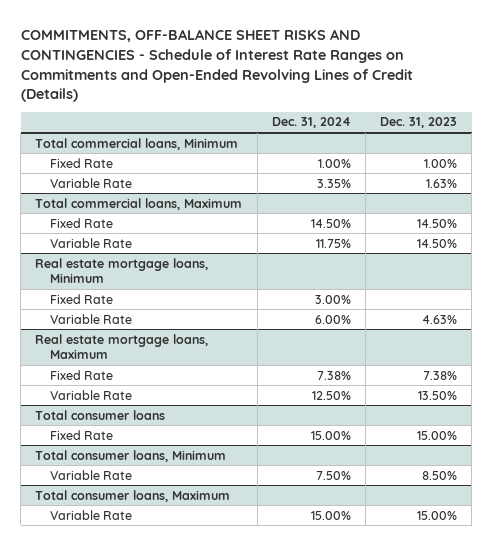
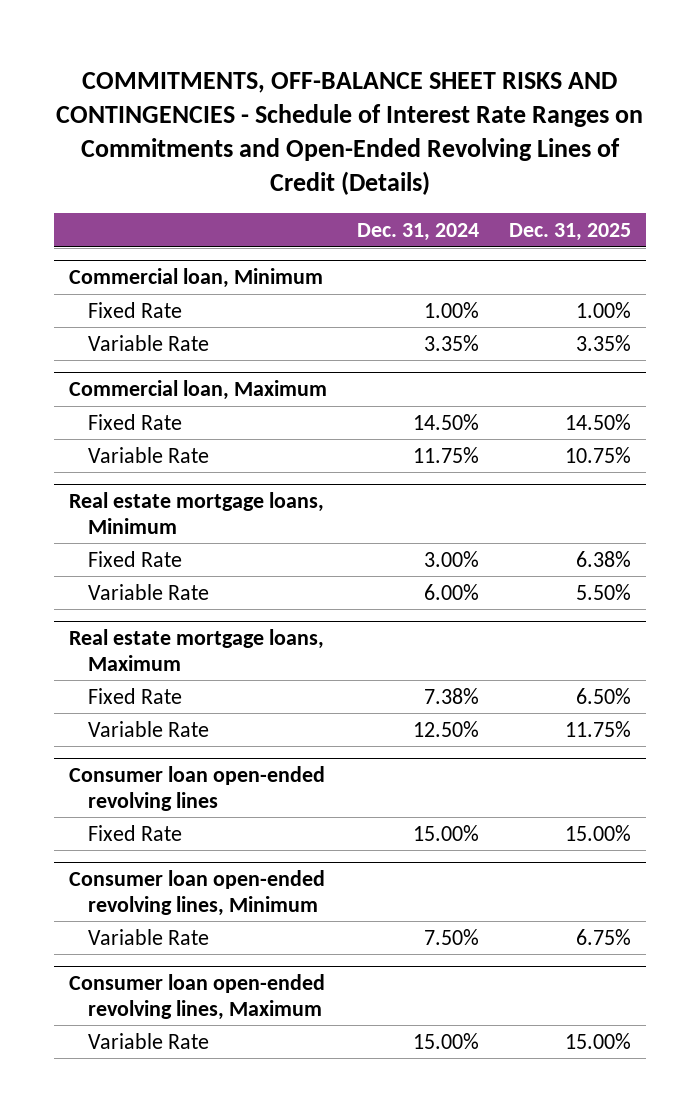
[379,117,457,129] Dec. 31, 2023 -> none
none -> [508,223,631,242] Dec. 31, 2025
[35,137,239,150] Total commercial loans, Minimum -> [69,268,324,289] Commercial loan, Minimum
[35,197,243,210] Total commercial loans, Maximum -> [69,380,328,401] Commercial loan, Maximum
[35,409,166,420] Total consumer loans -> [69,766,326,811] Consumer loan open-ended revolving lines
[35,449,227,462] Total consumer loans, Minimum -> none
none -> [69,870,326,916] Consumer loan open-ended revolving lines, Minimum
[35,489,231,502] Total consumer loans, Maximum -> none
none -> [69,974,326,1020] Consumer loan open-ended revolving lines, Maximum

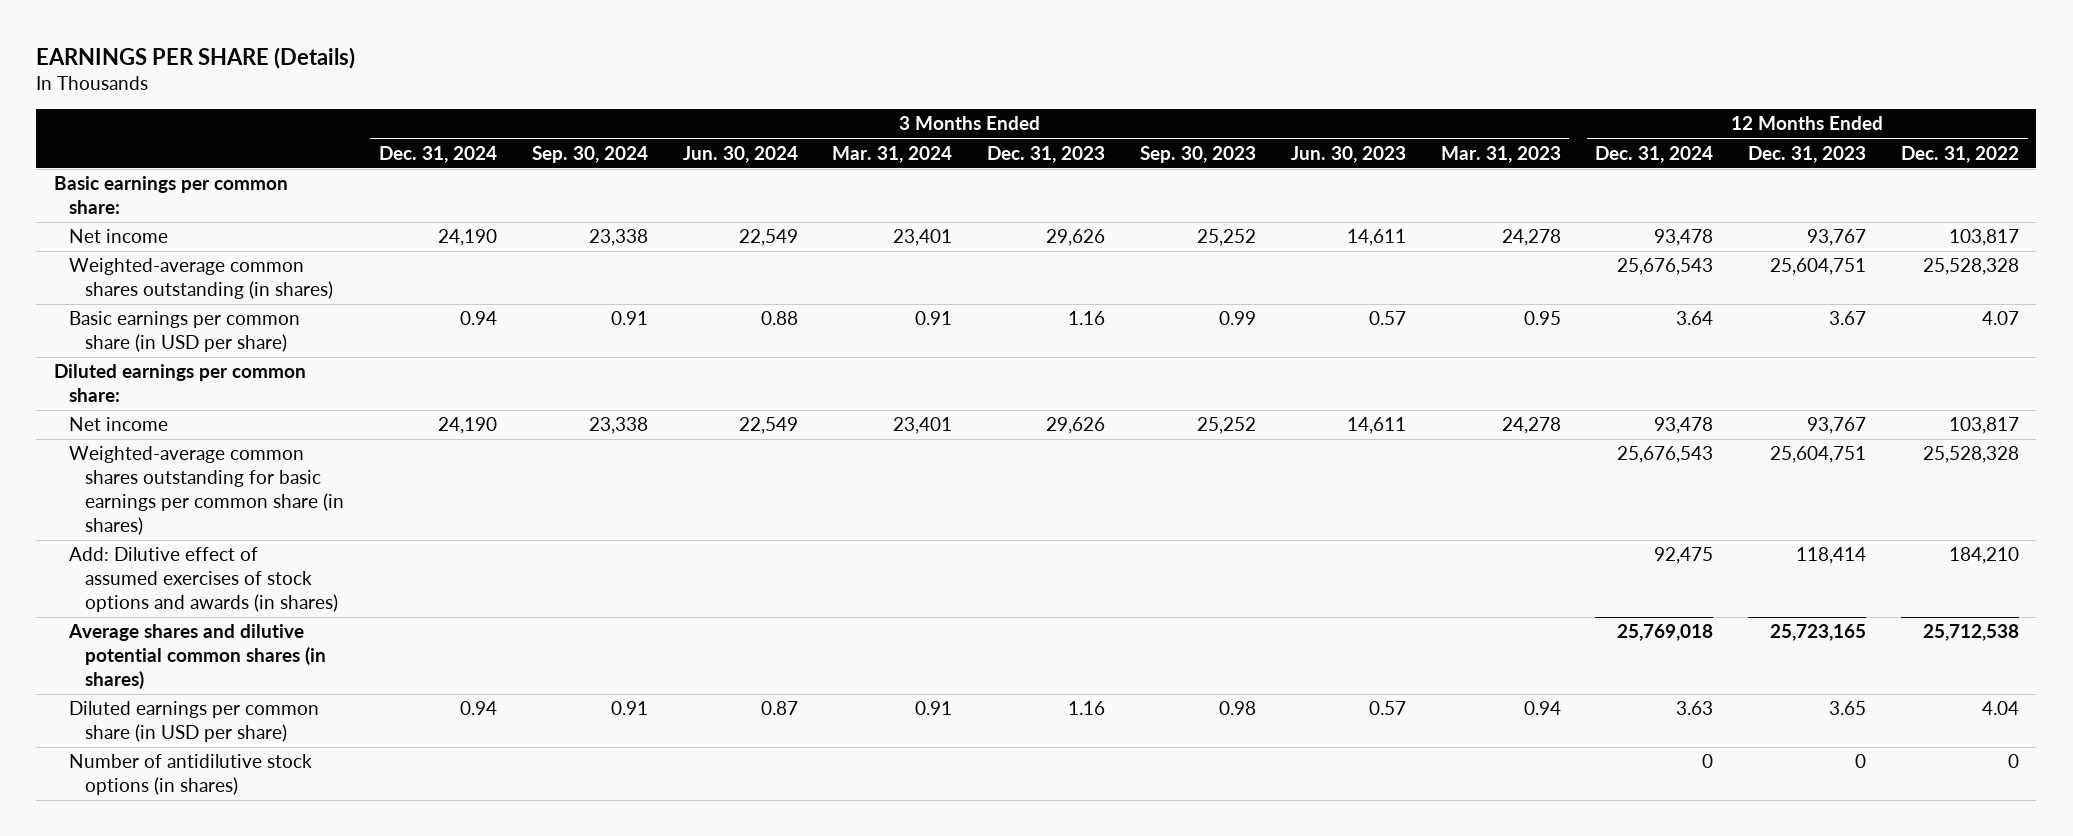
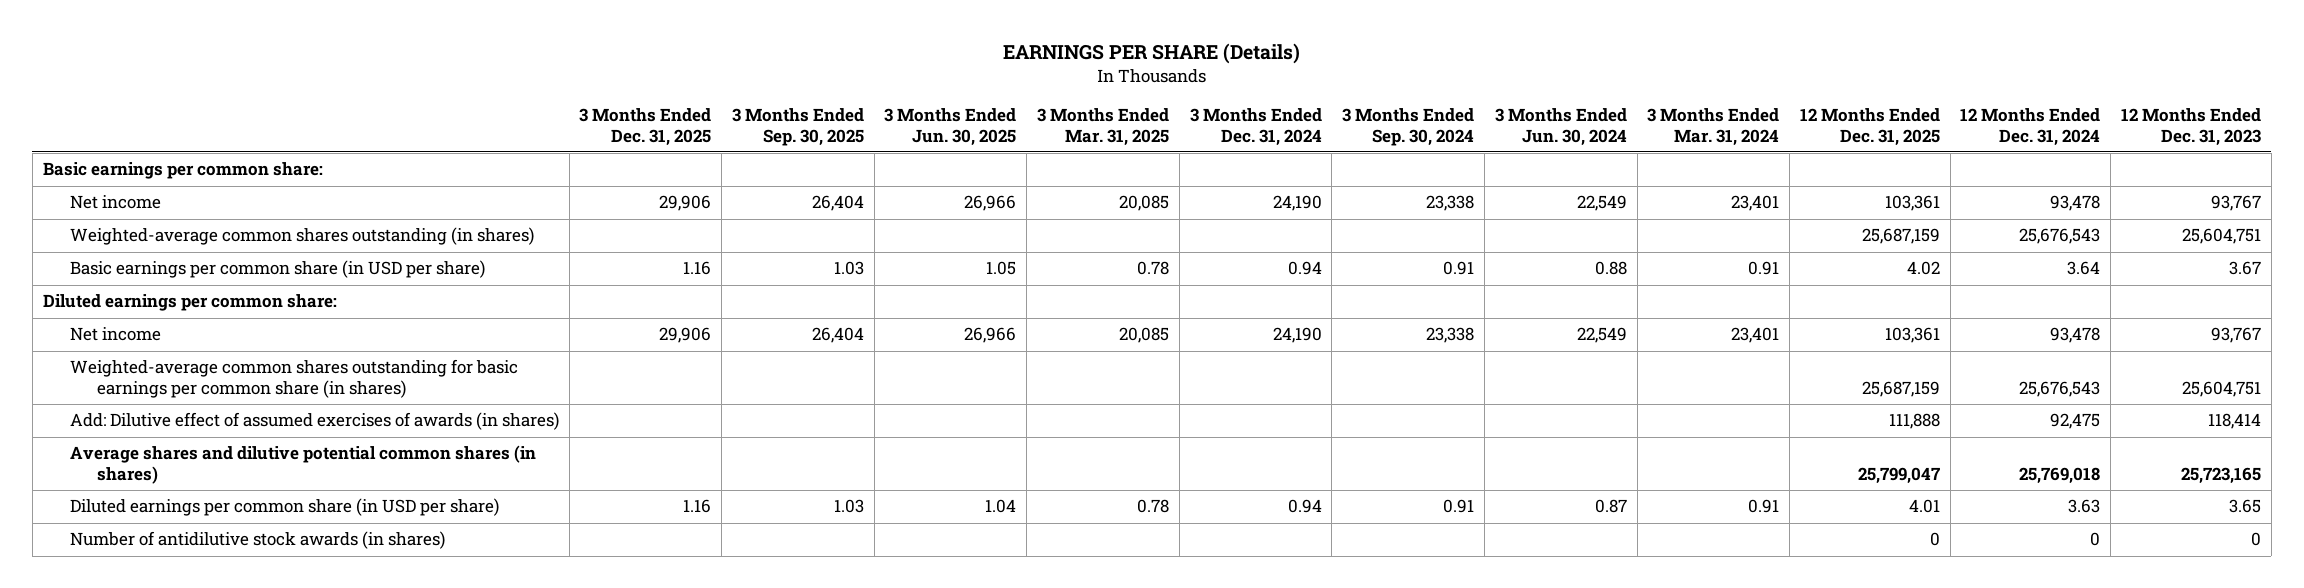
[987,145,1106,163] Dec. 31, 2023 -> none
[1140,145,1257,163] Sep. 30, 2023 -> none
[1290,145,1406,163] Jun. 30, 2023 -> none
[1440,145,1561,163] Mar. 31, 2023 -> none
[1900,145,2019,163] Dec. 31, 2022 -> none
none -> [579,108,712,146] 3 Months Ended Dec. 31, 2025
none -> [731,108,864,146] 3 Months Ended Sep. 30, 2025
none -> [884,108,1017,146] 3 Months Ended Jun. 30, 2025
none -> [1037,108,1170,146] 3 Months Ended Mar. 31, 2025
none -> [1799,108,1940,146] 12 Months Ended Dec. 31, 2025
[69,547,339,612] Add: Dilutive effect of assumed exercises of stock options and awards (in shares) -> [69,412,559,431] Add: Dilutive effect of assumed exercises of awards (in shares)
[69,754,313,796] Number of antidilutive stock options (in shares) -> [69,531,445,550] Number of antidilutive stock awards (in shares)

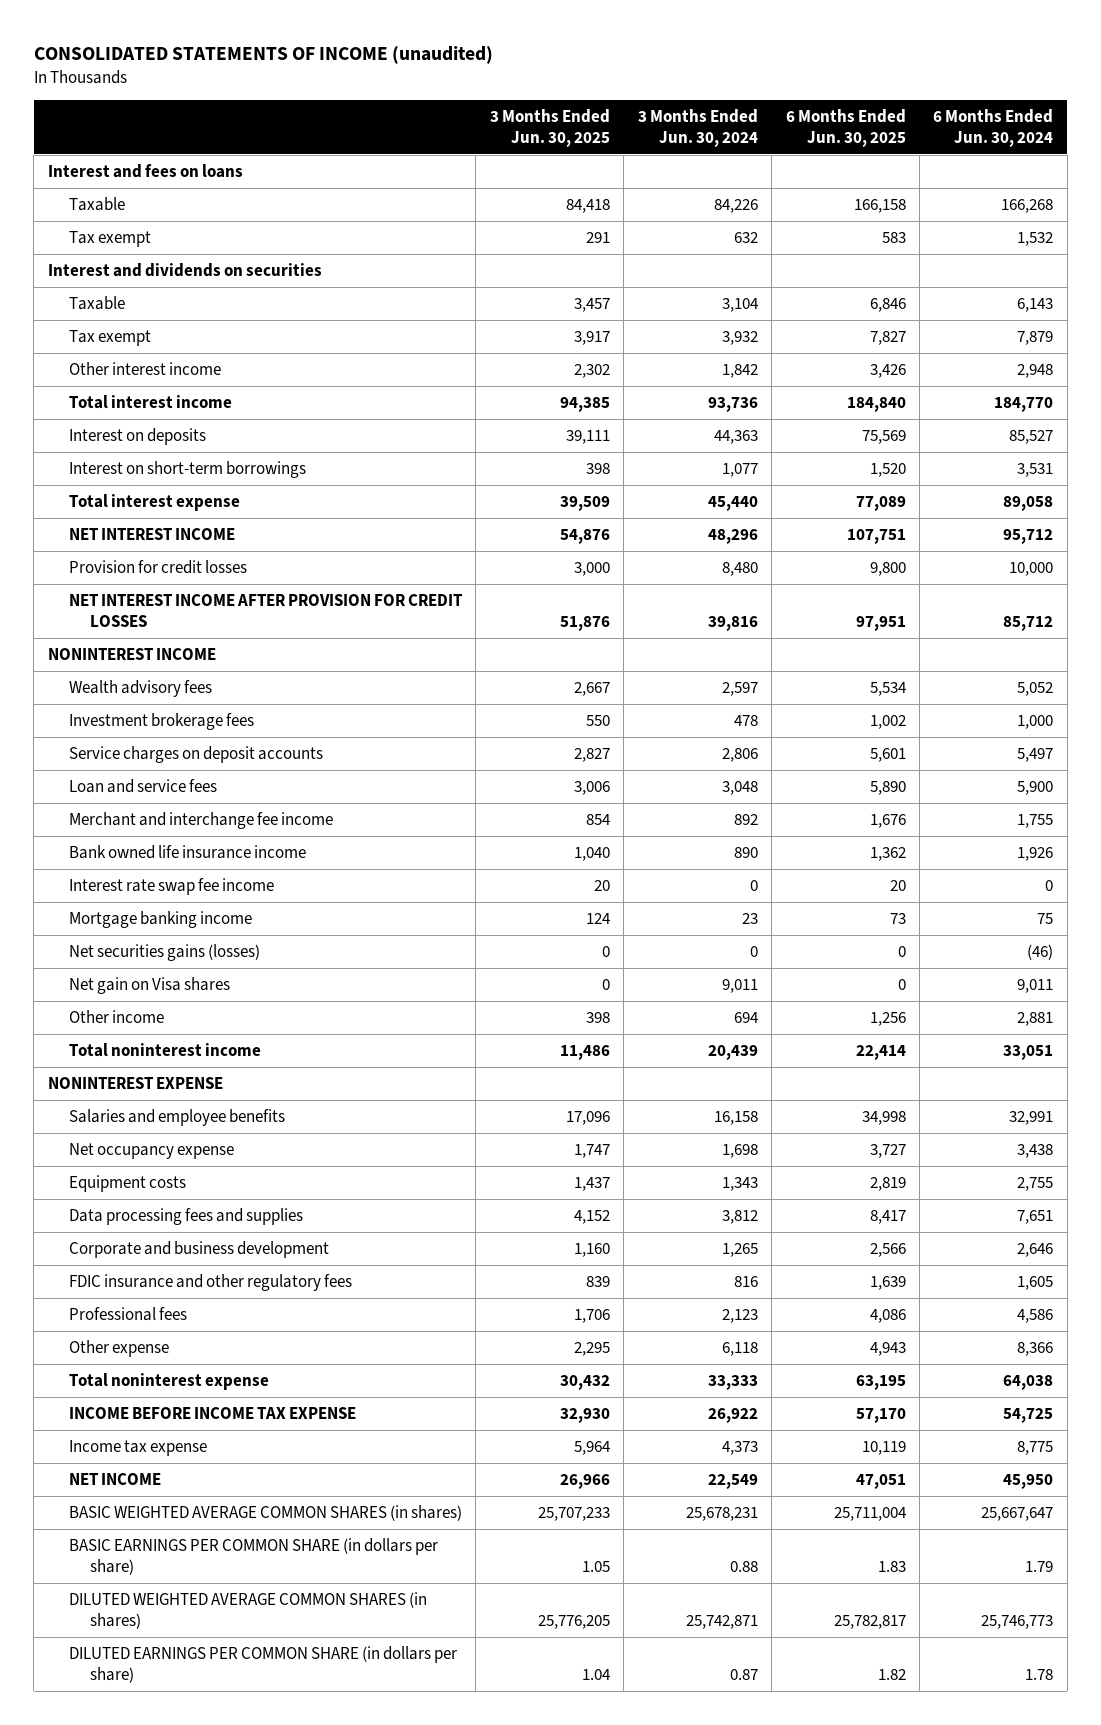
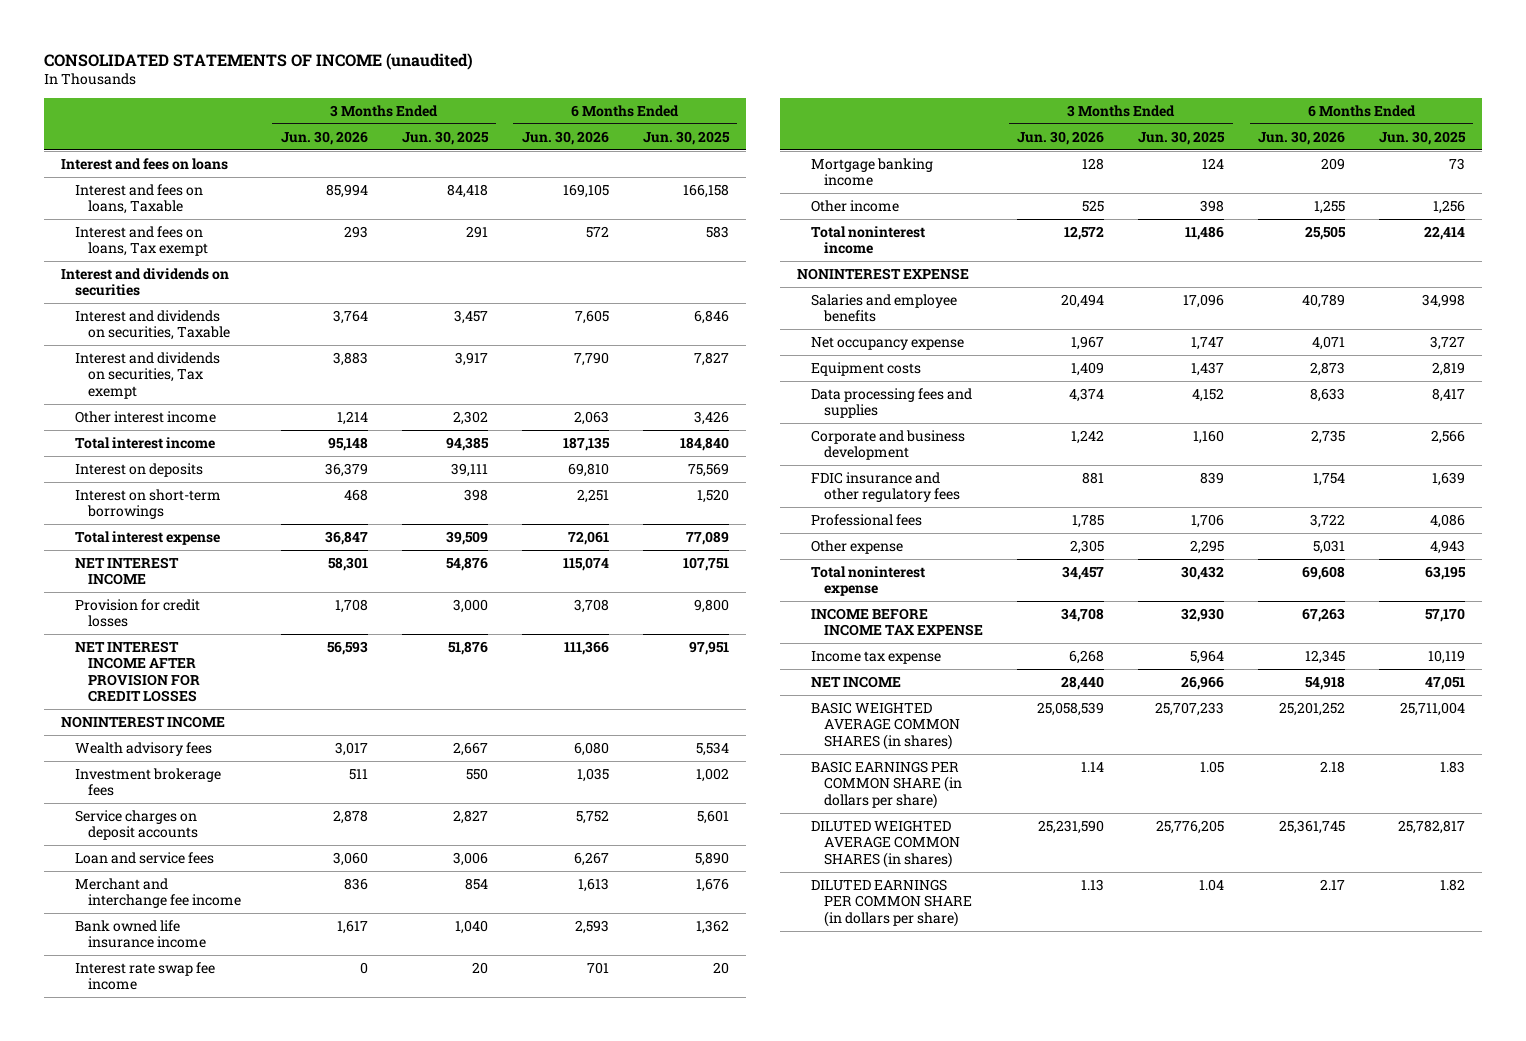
[637,108,758,148] 3 Months Ended Jun. 30, 2024 -> none
[933,108,1054,148] 6 Months Ended Jun. 30, 2024 -> none
none -> [280,130,368,145] Jun. 30, 2026
none -> [521,130,609,145] Jun. 30, 2026
[68,196,125,211] Taxable -> [74,183,203,215] Interest and fees on loans, Taxable
[68,230,151,247] Tax exempt -> [74,225,209,257] Interest and fees on loans, Tax exempt
[68,295,125,310] Taxable -> [74,309,231,341] Interest and dividends on securities, Taxable
[68,329,151,346] Tax exempt -> [74,351,220,399] Interest and dividends on securities, Tax exempt
[68,943,260,961] Net securities gains (losses) -> none
[68,976,230,994] Net gain on Visa shares -> none

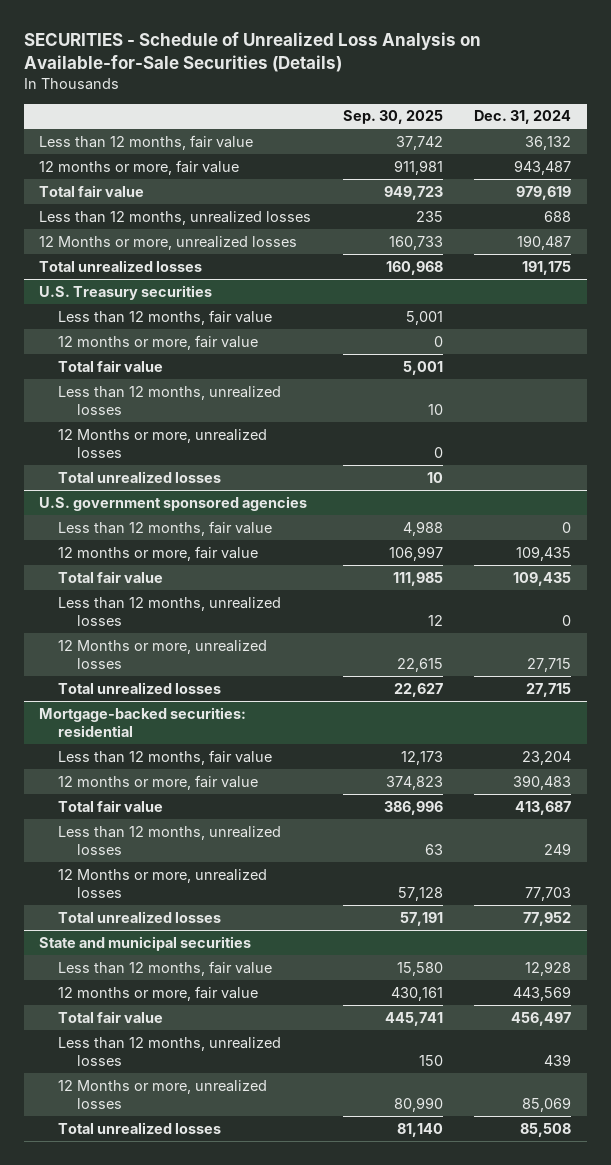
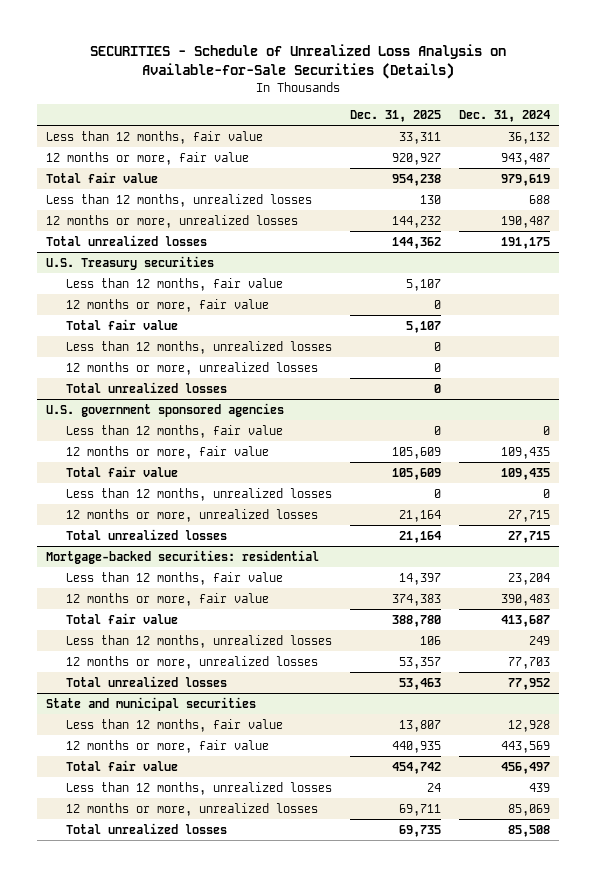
[342,110,443,125] Sep. 30, 2025 -> none
none -> [349,109,441,122] Dec. 31, 2025
[39,235,298,250] 12 Months or more, unrealized losses -> [46,214,299,228] 12 months or more, unrealized losses
[58,428,268,458] 12 Months or more, unrealized losses -> [65,361,318,375] 12 months or more, unrealized losses
[58,639,268,669] 12 Months or more, unrealized losses -> [65,508,318,522] 12 months or more, unrealized losses
[58,868,268,898] 12 Months or more, unrealized losses -> [65,655,318,669] 12 months or more, unrealized losses
[58,1079,268,1109] 12 Months or more, unrealized losses -> [65,802,318,816] 12 months or more, unrealized losses

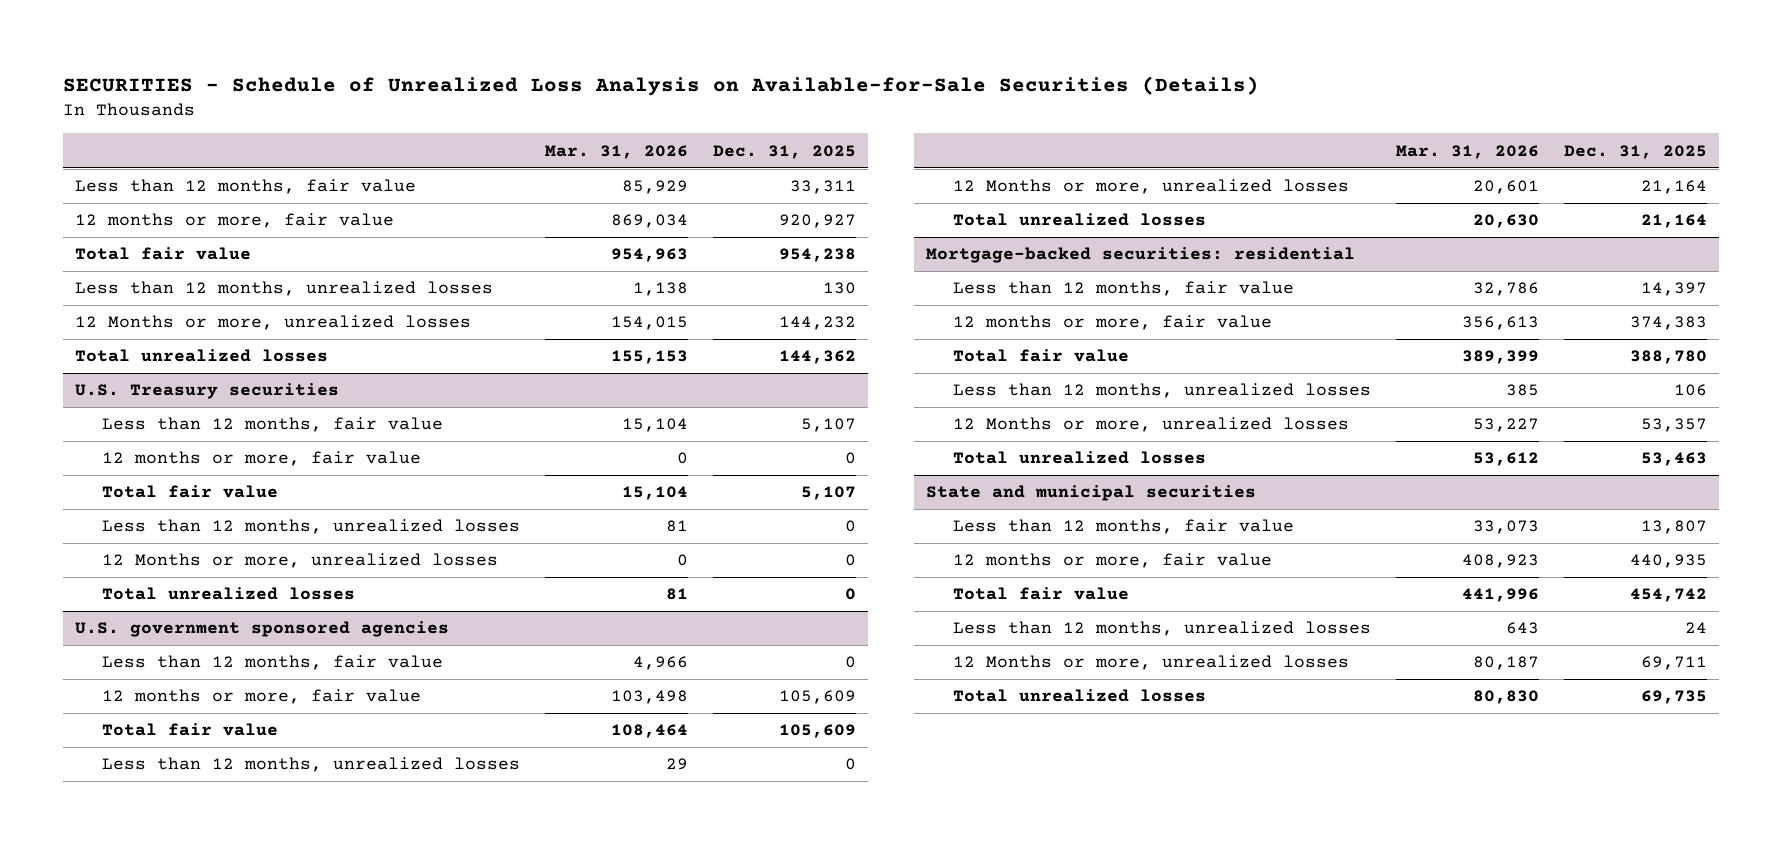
[458,109,550,122] Dec. 31, 2024 -> none
none -> [544,144,688,159] Mar. 31, 2026
[46,214,299,228] 12 months or more, unrealized losses -> [75,315,472,331] 12 Months or more, unrealized losses
[65,361,318,375] 12 months or more, unrealized losses -> [101,553,498,569] 12 Months or more, unrealized losses
[65,508,318,522] 12 months or more, unrealized losses -> [952,179,1349,195] 12 Months or more, unrealized losses
[65,655,318,669] 12 months or more, unrealized losses -> [952,417,1349,433] 12 Months or more, unrealized losses
[65,802,318,816] 12 months or more, unrealized losses -> [952,655,1349,671] 12 Months or more, unrealized losses

